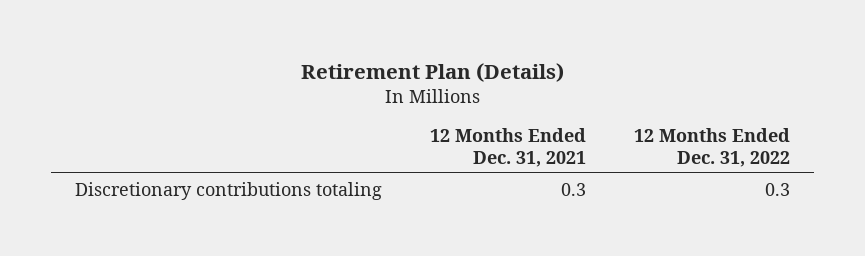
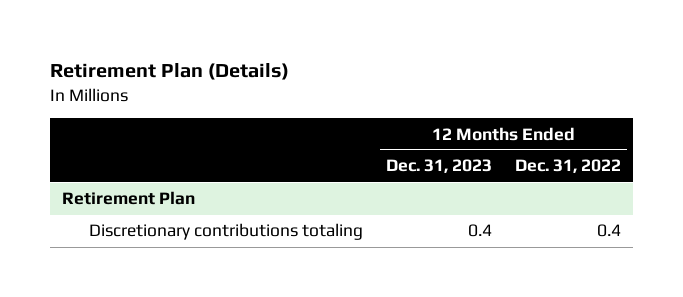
[430,128,587,167] 12 Months Ended Dec. 31, 2021 -> none
none -> [386,159,493,174] Dec. 31, 2023
none -> [61,191,195,206] Retirement Plan
[765,182,791,196] 0.3 -> [597,224,622,238] 0.4

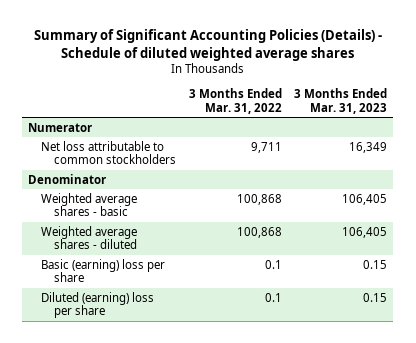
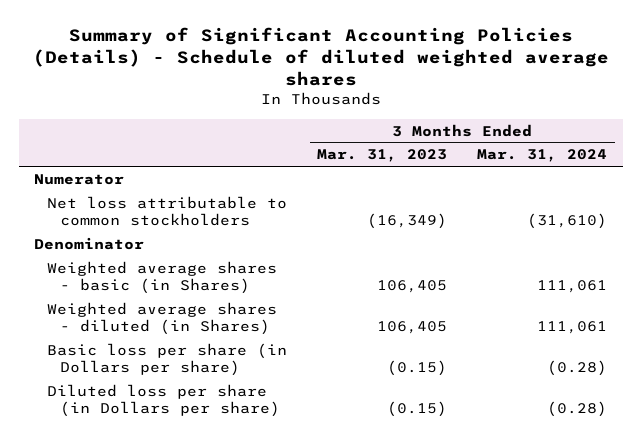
[188,88,282,114] 3 Months Ended Mar. 31, 2022 -> none
none -> [477,149,608,163] Mar. 31, 2024
[349,141,388,153] 16,349 -> [367,212,448,229] (16,349)
[41,192,138,217] Weighted average shares - basic -> [47,260,278,294] Weighted average shares - basic (in Shares)
[41,225,138,250] Weighted average shares - diluted -> [47,301,278,335] Weighted average shares - diluted (in Shares)
[41,258,166,283] Basic (earning) loss per share -> [47,342,288,376] Basic loss per share (in Dollars per share)
[363,259,388,269] 0.15 -> [387,359,448,376] (0.15)
[41,291,155,319] Diluted (earning) loss per share -> [47,383,281,417] Diluted loss per share (in Dollars per share)
[363,292,388,302] 0.15 -> [387,400,448,417] (0.15)

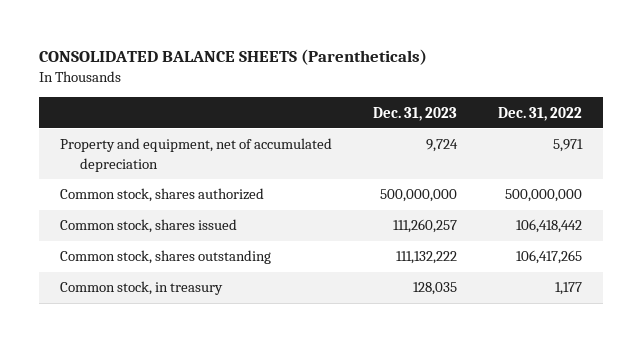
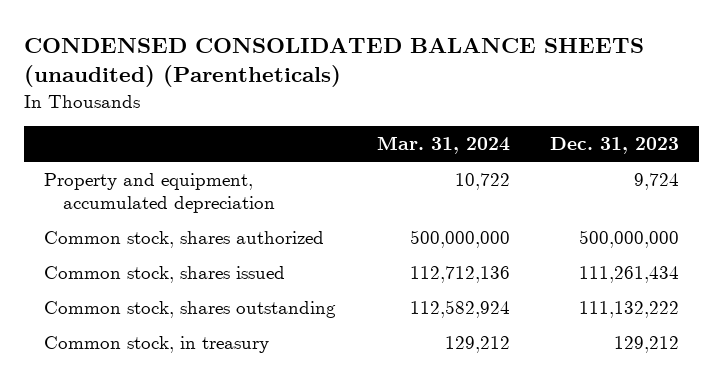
[39,49,428,66] CONSOLIDATED BALANCE SHEETS (Parentheticals) -> [24,38,645,88] CONDENSED CONSOLIDATED BALANCE SHEETS (unaudited) (Parentheticals)
[498,106,583,121] Dec. 31, 2022 -> none
none -> [376,136,510,155] Mar. 31, 2024
[59,138,332,172] Property and equipment, net of accumulated depreciation -> [44,172,276,213] Property and equipment, accumulated depreciation
[393,219,458,234] 111,260,257 -> [578,265,679,283] 111,261,434
[413,282,458,296] 128,035 -> [613,335,679,353] 129,212

